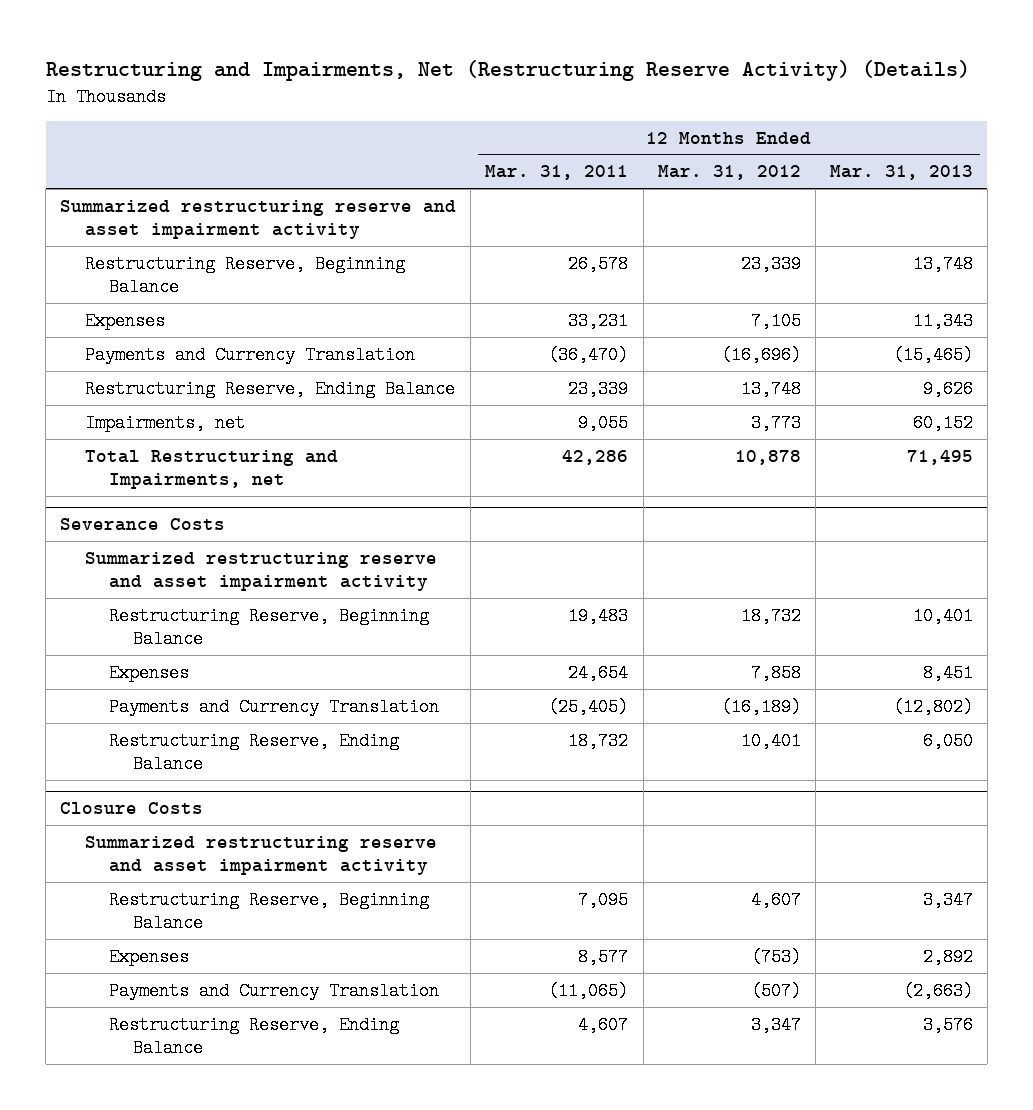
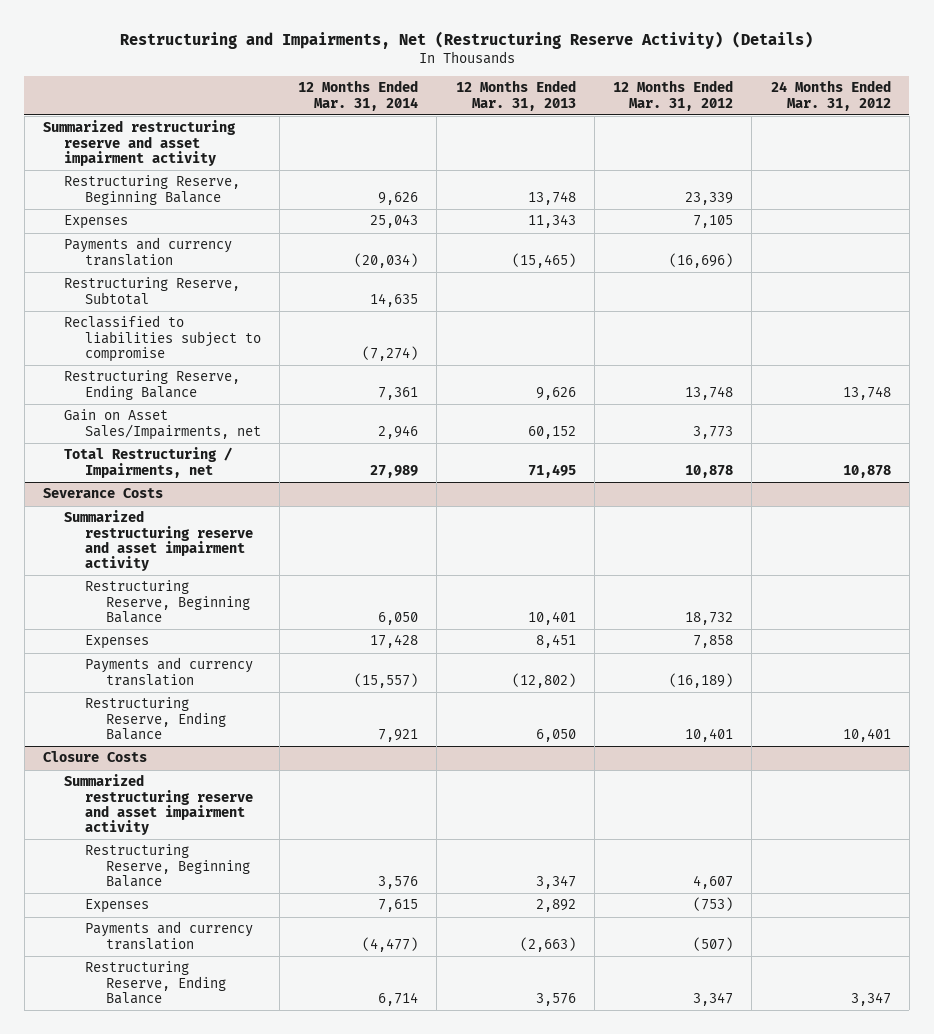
[485,165,629,181] Mar. 31, 2011 -> none
none -> [298,80,419,111] 12 Months Ended Mar. 31, 2014
none -> [770,80,891,111] 24 Months Ended Mar. 31, 2012
[84,345,415,364] Payments and Currency Translation -> [63,237,232,266] Payments and currency translation
none -> [63,277,240,305] Restructuring Reserve, Subtotal
none -> [63,315,261,363] Reclassified to liabilities subject to compromise
[84,413,245,432] Impairments, net -> [63,409,261,440] Gain on Asset Sales/Impairments, net
[84,449,338,489] Total Restructuring and Impairments, net -> [63,447,232,478] Total Restructuring / Impairments, net
[108,697,439,716] Payments and Currency Translation -> [84,657,253,686] Payments and currency translation
[108,981,439,1000] Payments and Currency Translation -> [84,921,253,950] Payments and currency translation

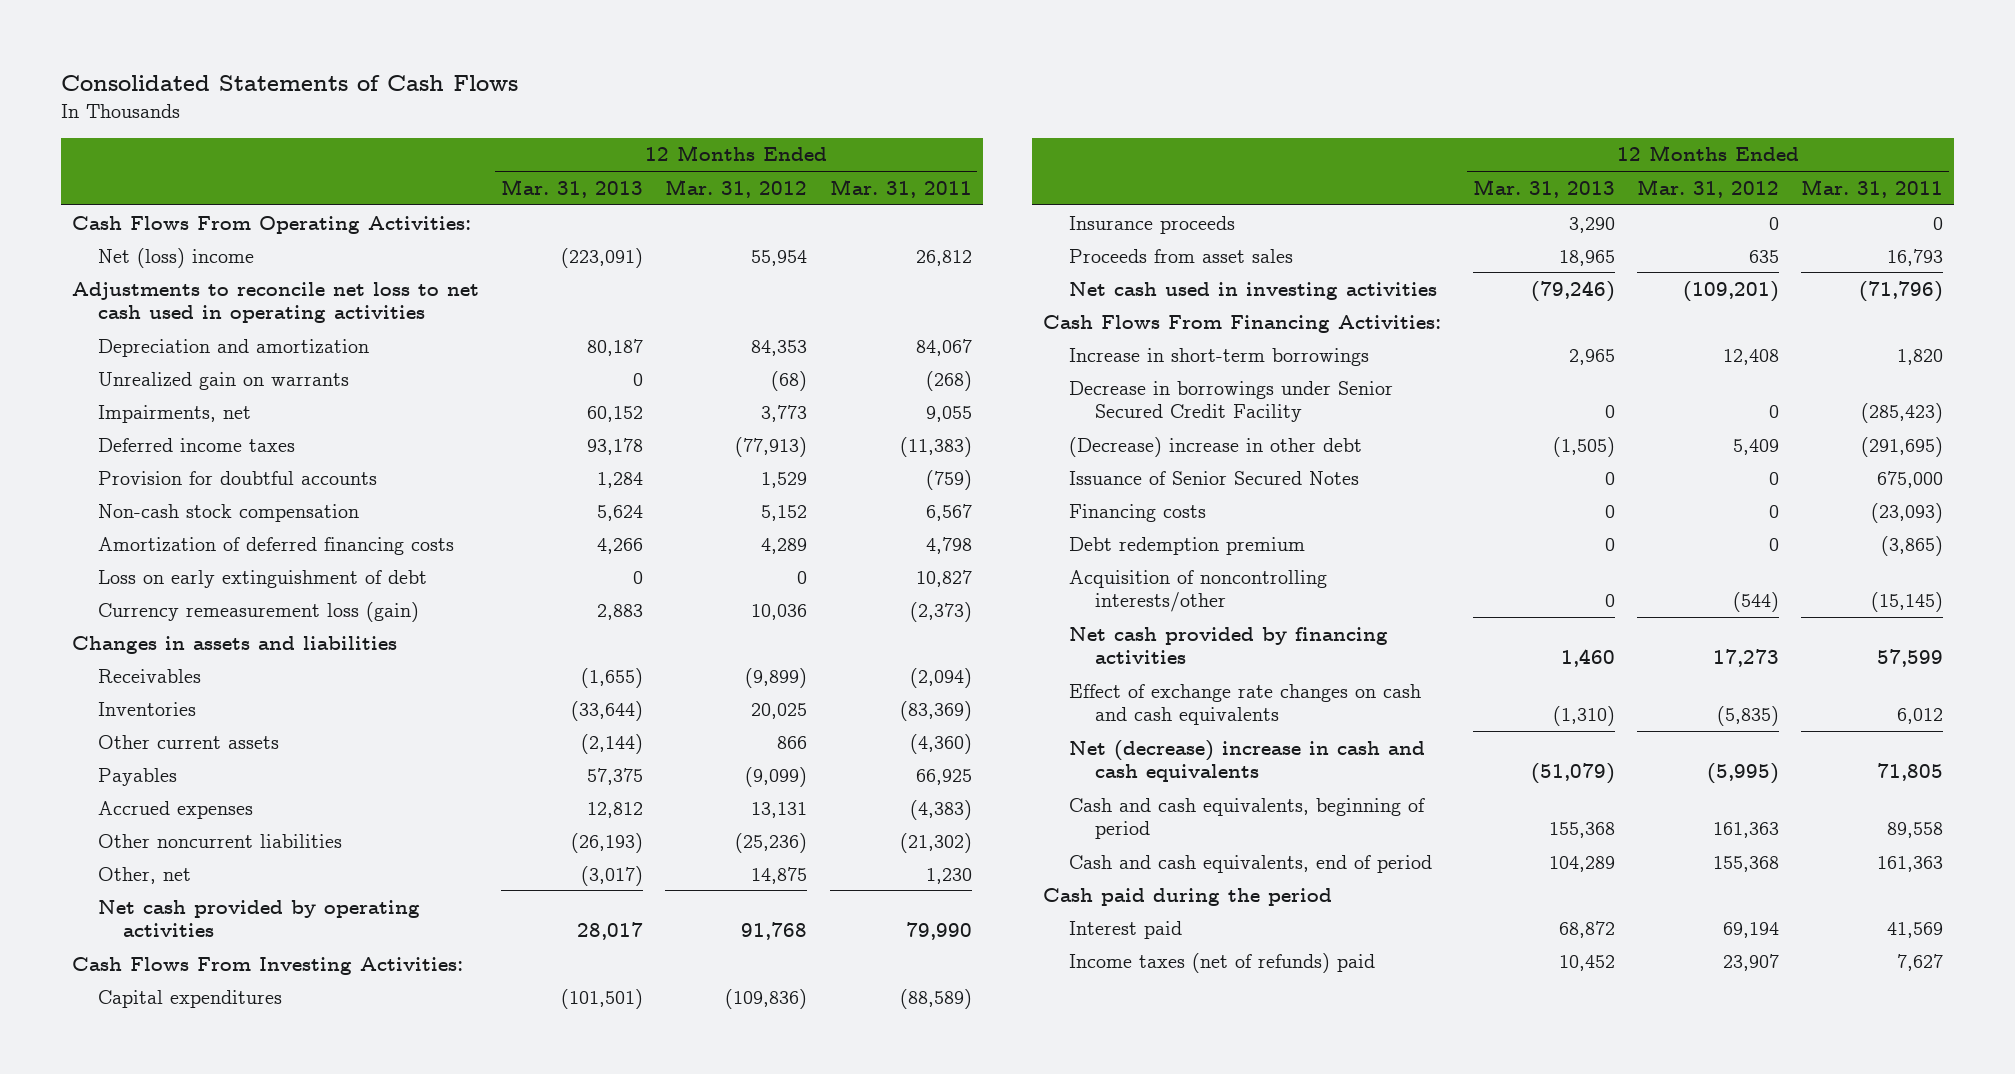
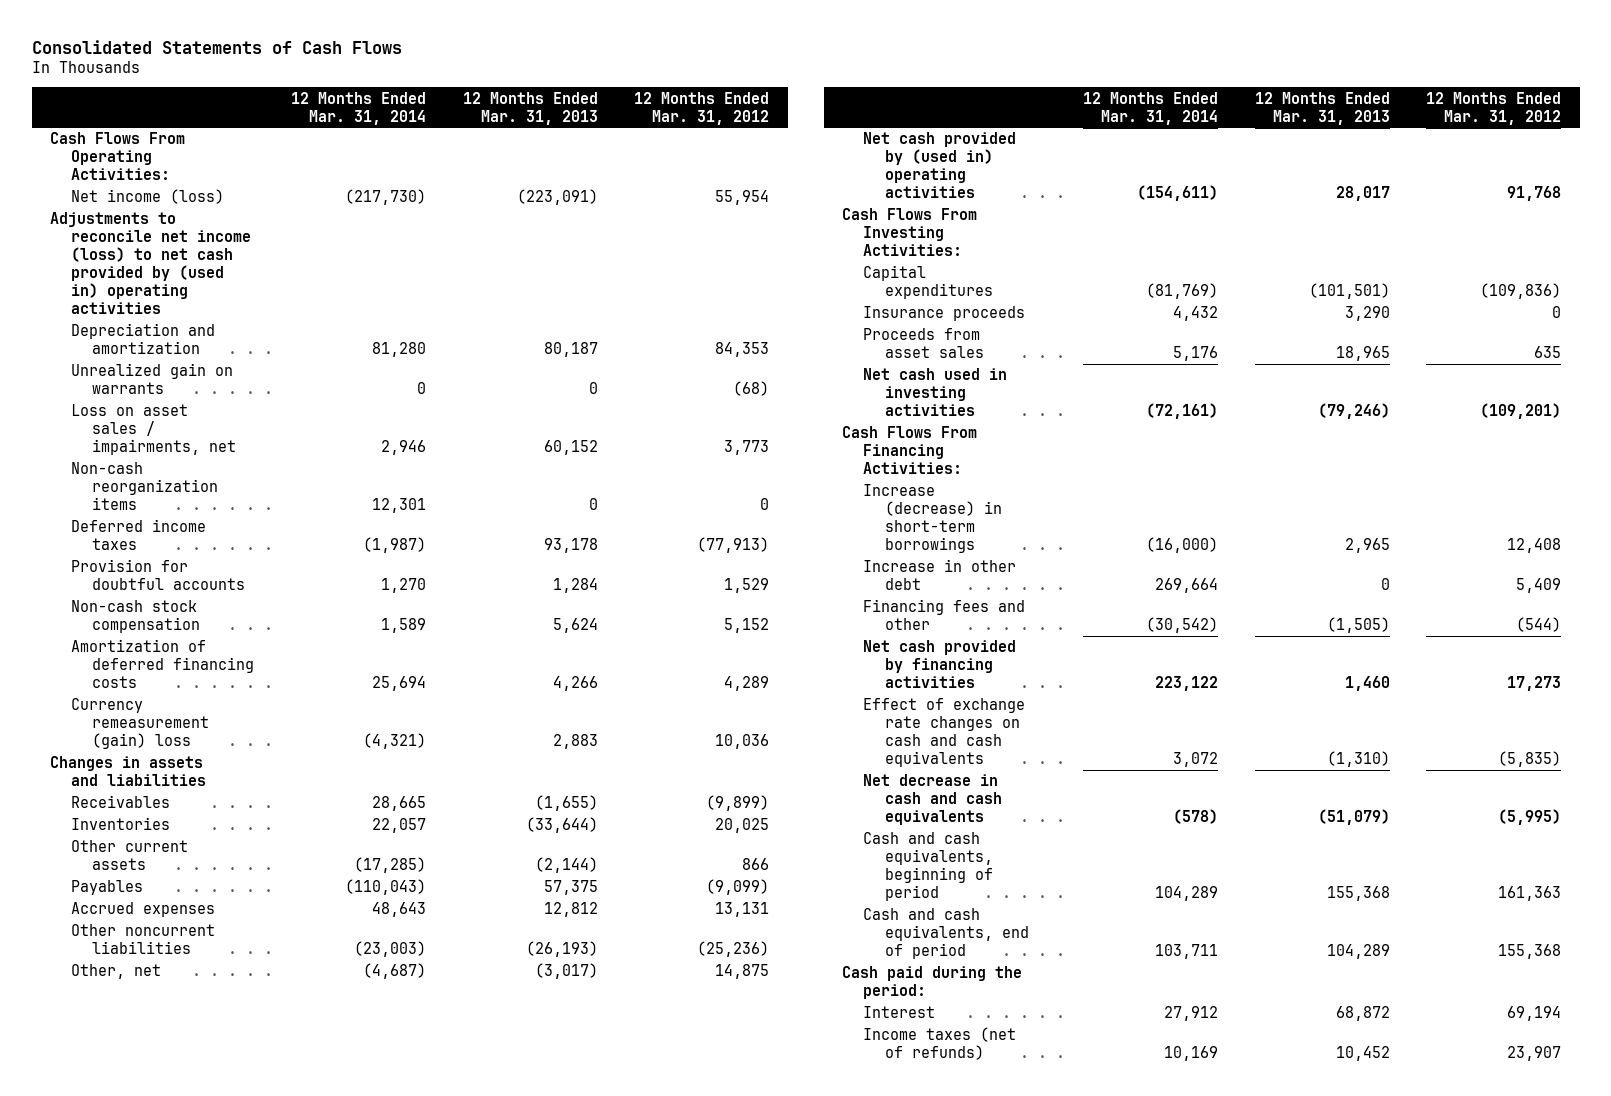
[829,178,972,198] Mar. 31, 2011 -> none
none -> [291,91,427,125] 12 Months Ended Mar. 31, 2014
[97,247,254,268] Net (loss) income -> [71,189,225,205] Net income (loss)
[71,281,479,324] Adjustments to reconcile net loss to net cash used in operating activities -> [49,212,252,315] Adjustments to reconcile net income (loss) to net cash provided by (used in) operating activities
[97,404,251,423] Impairments, net -> [71,404,237,456] Loss on asset sales / impairments, net
none -> [71,462,219,511] Non-cash reorganization items
[97,569,427,588] Loss on early extinguishment of debt -> none
[97,601,419,622] Currency remeasurement loss (gain) -> [71,698,210,750] Currency remeasurement (gain) loss
[97,899,420,938] Net cash provided by operating activities -> [863,132,1017,199] Net cash provided by (used in) operating activities
[1069,380,1394,423] Decrease in borrowings under Senior Secured Credit Facility -> none
[1069,470,1360,485] Issuance of Senior Secured Notes -> none
[1069,536,1306,555] Debt redemption premium -> none
[1069,569,1328,613] Acquisition of noncontrolling interests/other -> none
[1069,347,1370,366] Increase in short-term borrowings -> [863,484,1002,554] Increase (decrease) in short-term borrowings
[1069,436,1363,457] (Decrease) increase in other debt -> [863,559,1017,591] Increase in other debt
[1552,436,1615,457] (1,505) -> [1380,578,1390,591] 0
[1069,503,1207,522] Financing costs -> [863,599,1026,631] Financing fees and other
[1604,504,1615,518] 0 -> [1326,617,1390,634] (1,505)
[1768,504,1779,518] 0 -> [1516,617,1562,633] (544)
[1069,739,1426,783] Net (decrease) increase in cash and cash equivalents -> [863,774,1002,826] Net decrease in cash and cash equivalents
[1043,887,1333,906] Cash paid during the period -> [841,966,1022,1000] Cash paid during the period:
[1069,920,1183,939] Interest paid -> [863,1006,936,1019] Interest
[1069,952,1376,973] Income taxes (net of refunds) paid -> [863,1027,1017,1061] Income taxes (net of refunds)

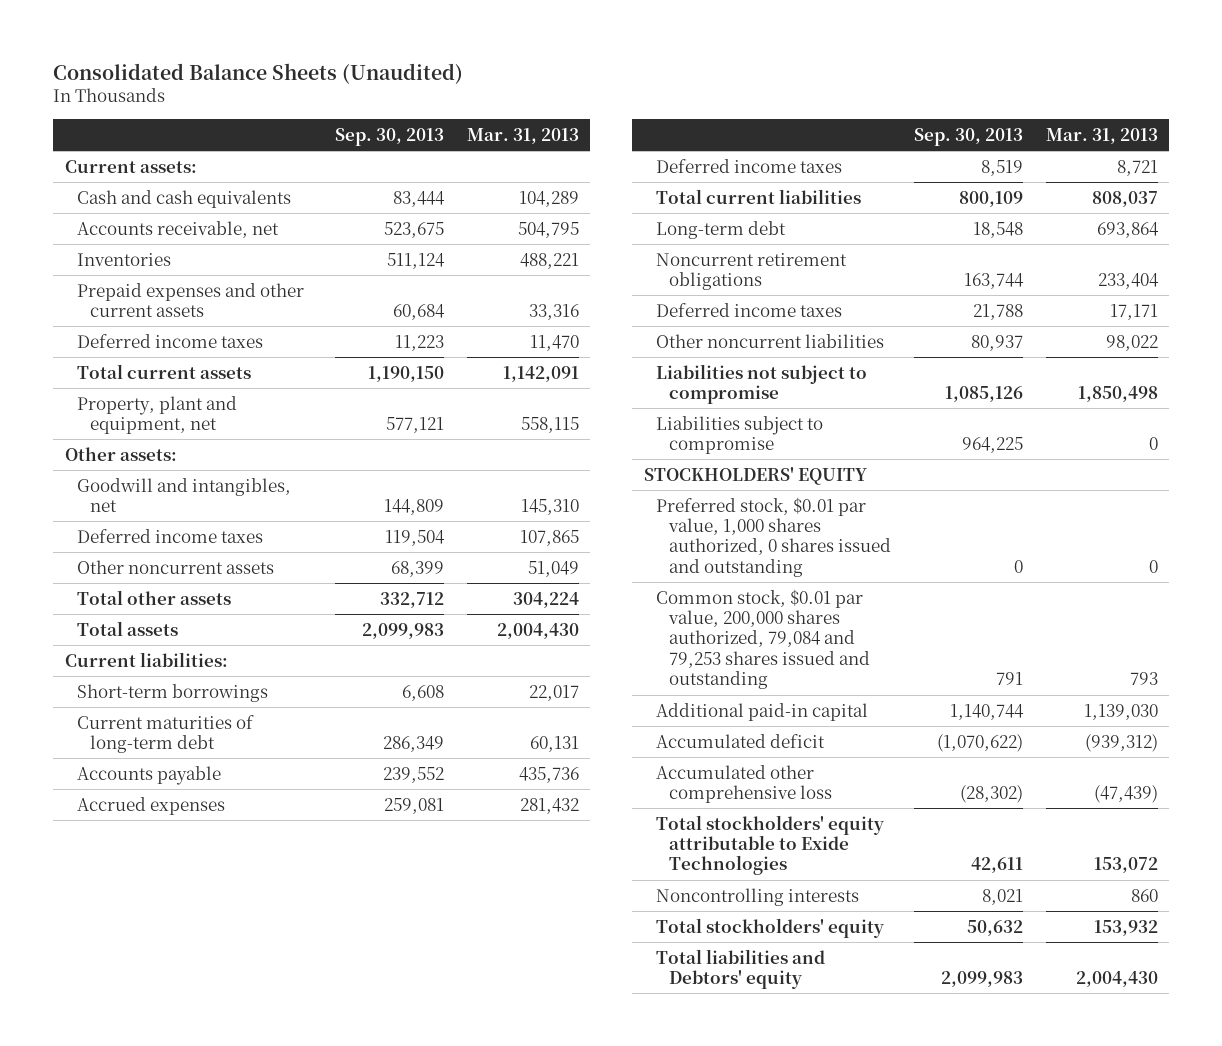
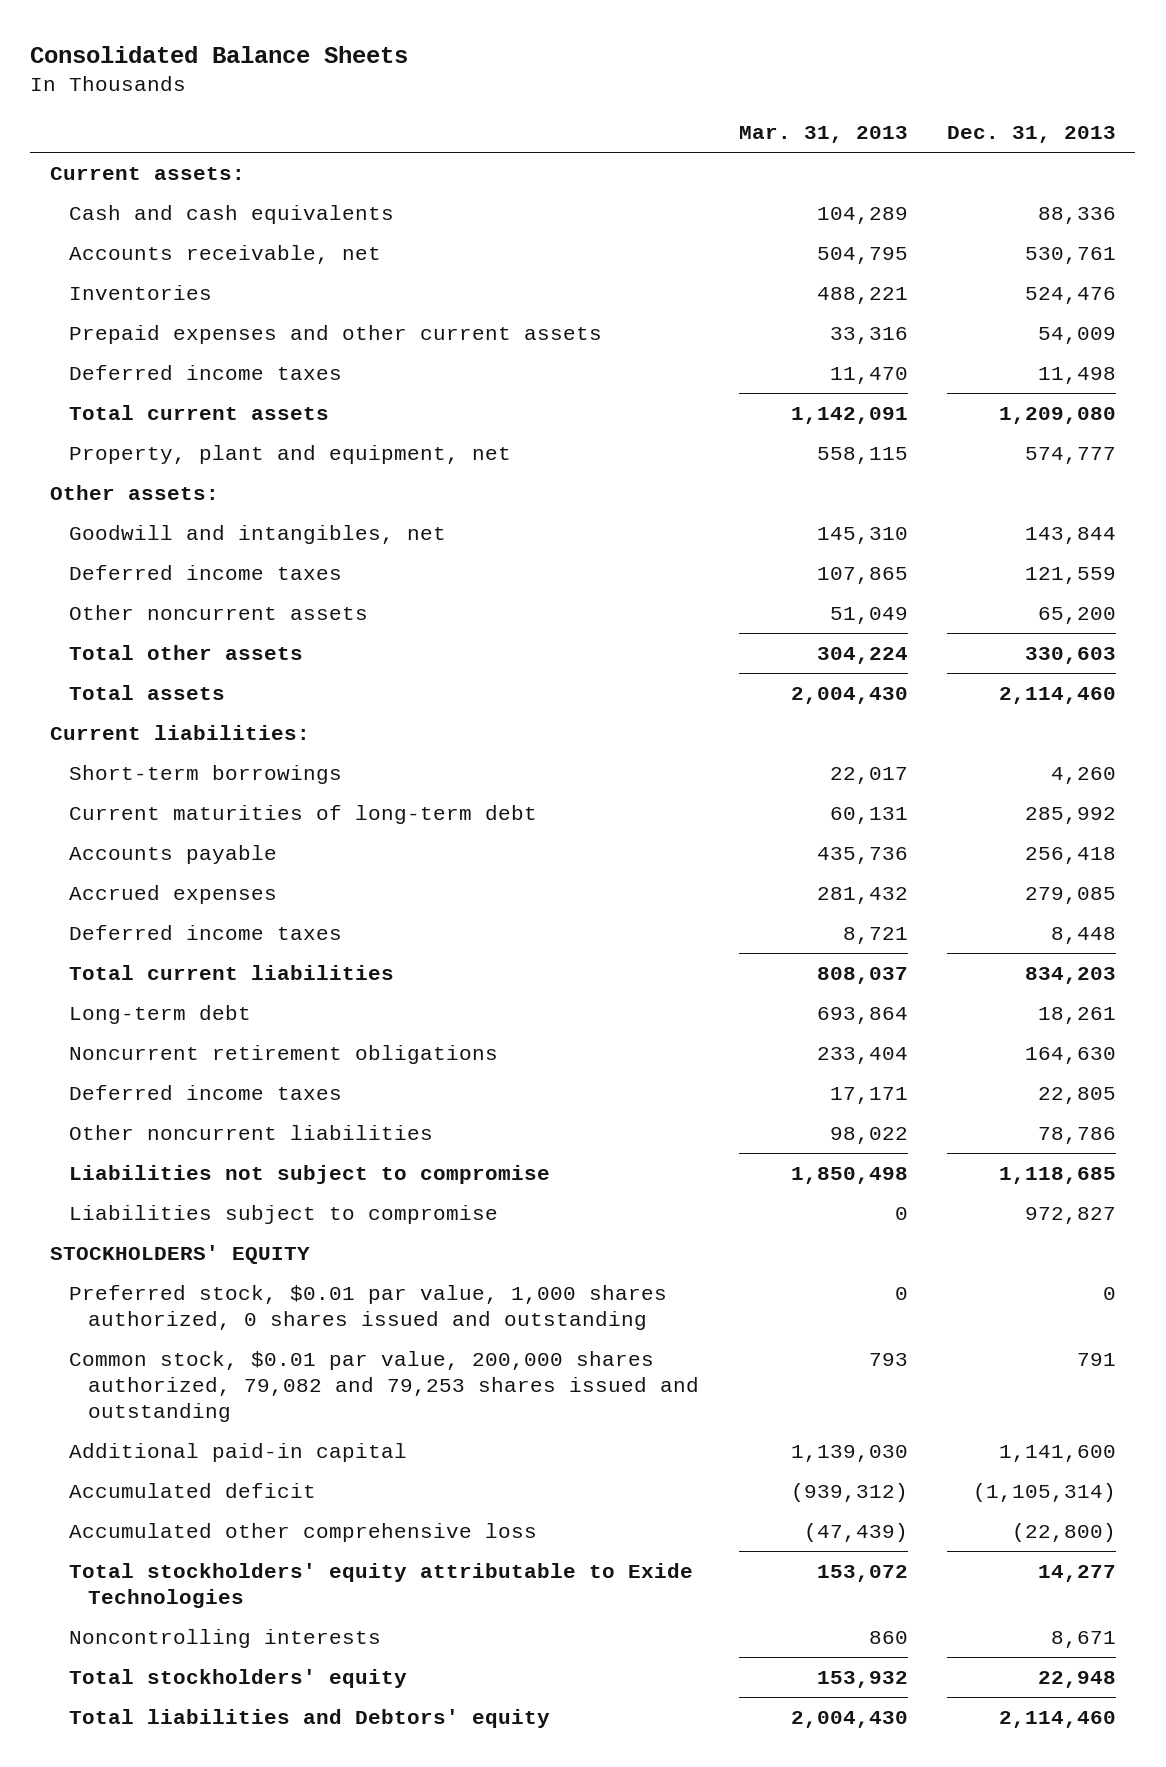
[53,62,464,84] Consolidated Balance Sheets (Unaudited) -> [30,45,409,63] Consolidated Balance Sheets
[334,127,444,146] Sep. 30, 2013 -> none
none -> [946,126,1116,144] Dec. 31, 2013
[656,588,870,690] Common stock, $0.01 par value, 200,000 shares authorized, 79,084 and 79,253 shares issued and outstanding -> [69,1351,700,1423] Common stock, $0.01 par value, 200,000 shares authorized, 79,082 and 79,253 shares issued and outstanding

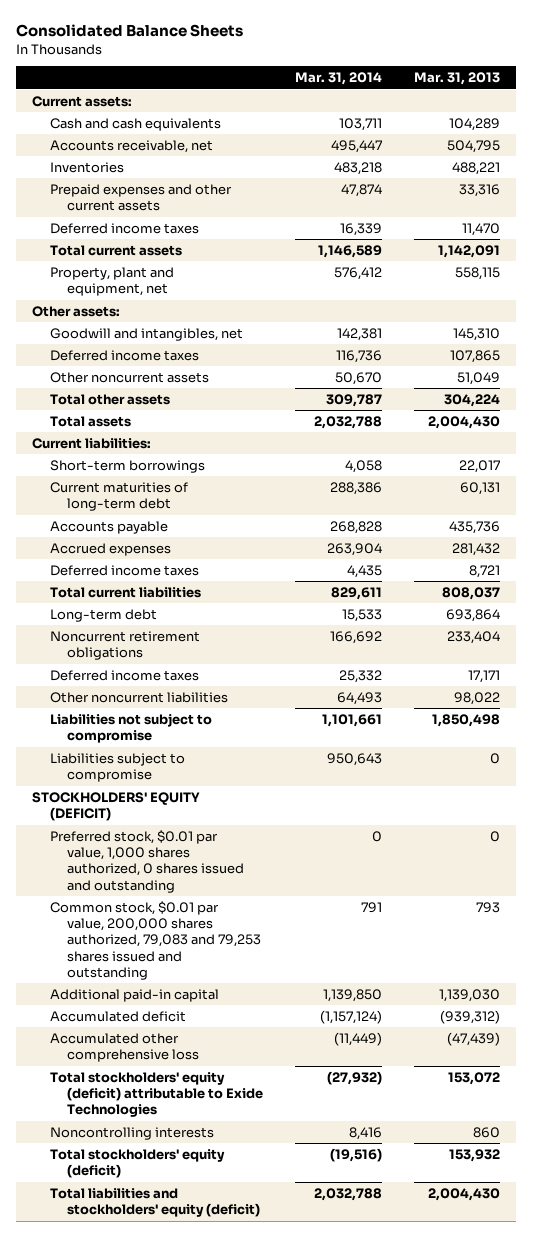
[946,126,1116,144] Dec. 31, 2013 -> none
none -> [295,72,383,86] Mar. 31, 2014
[49,1245,310,1265] STOCKHOLDERS' EQUITY -> [32,791,201,822] STOCKHOLDERS' EQUITY (DEFICIT)
[69,1351,700,1423] Common stock, $0.01 par value, 200,000 shares authorized, 79,082 and 79,253 shares issued and outstanding -> [49,900,261,980] Common stock, $0.01 par value, 200,000 shares authorized, 79,083 and 79,253 shares issued and outstanding
[69,1563,694,1609] Total stockholders' equity attributable to Exide Technologies -> [49,1071,263,1118] Total stockholders' equity (deficit) attributable to Exide Technologies
[69,1669,408,1689] Total stockholders' equity -> [49,1148,225,1179] Total stockholders' equity (deficit)
[69,1709,551,1729] Total liabilities and Debtors' equity -> [49,1187,260,1218] Total liabilities and stockholders' equity (deficit)

